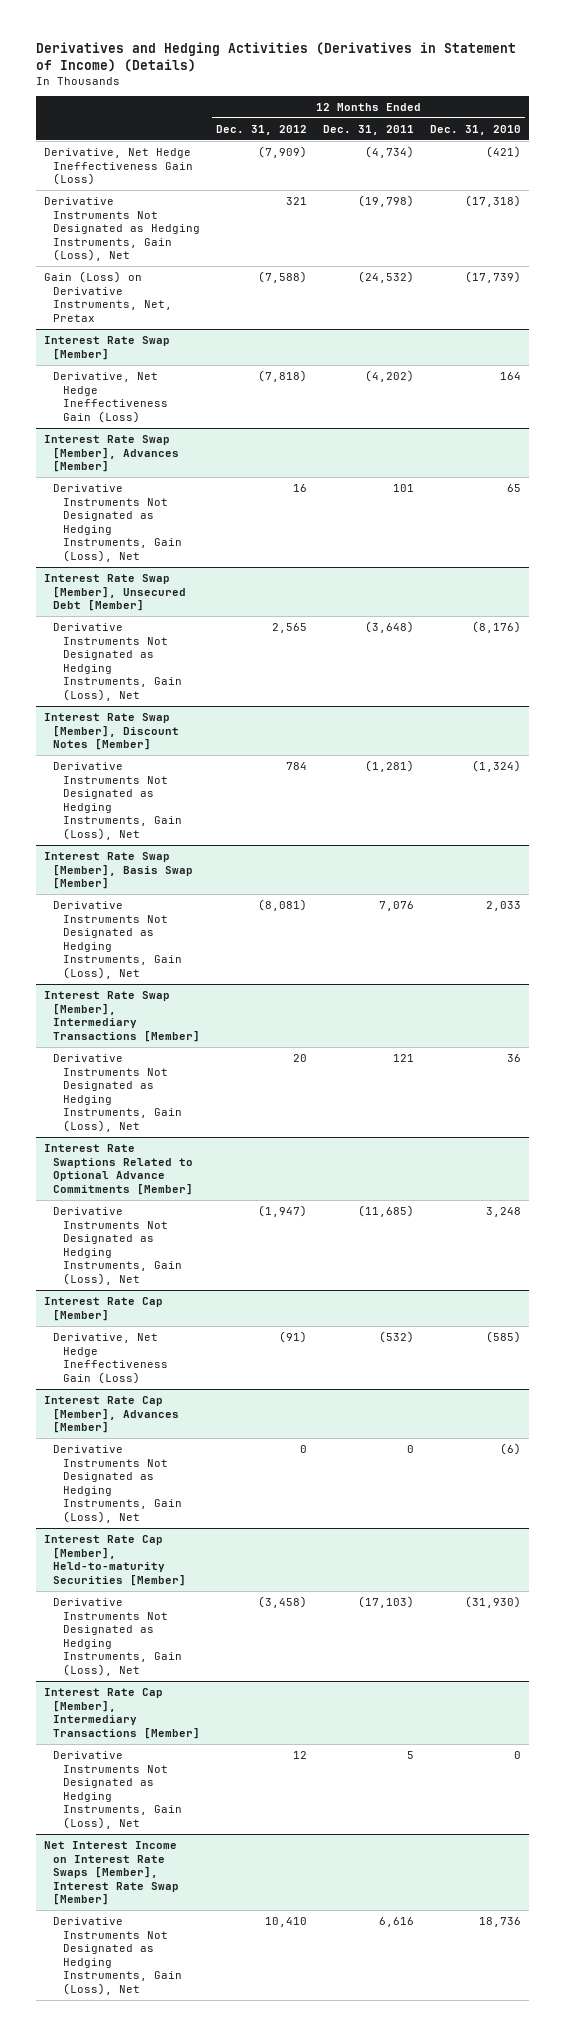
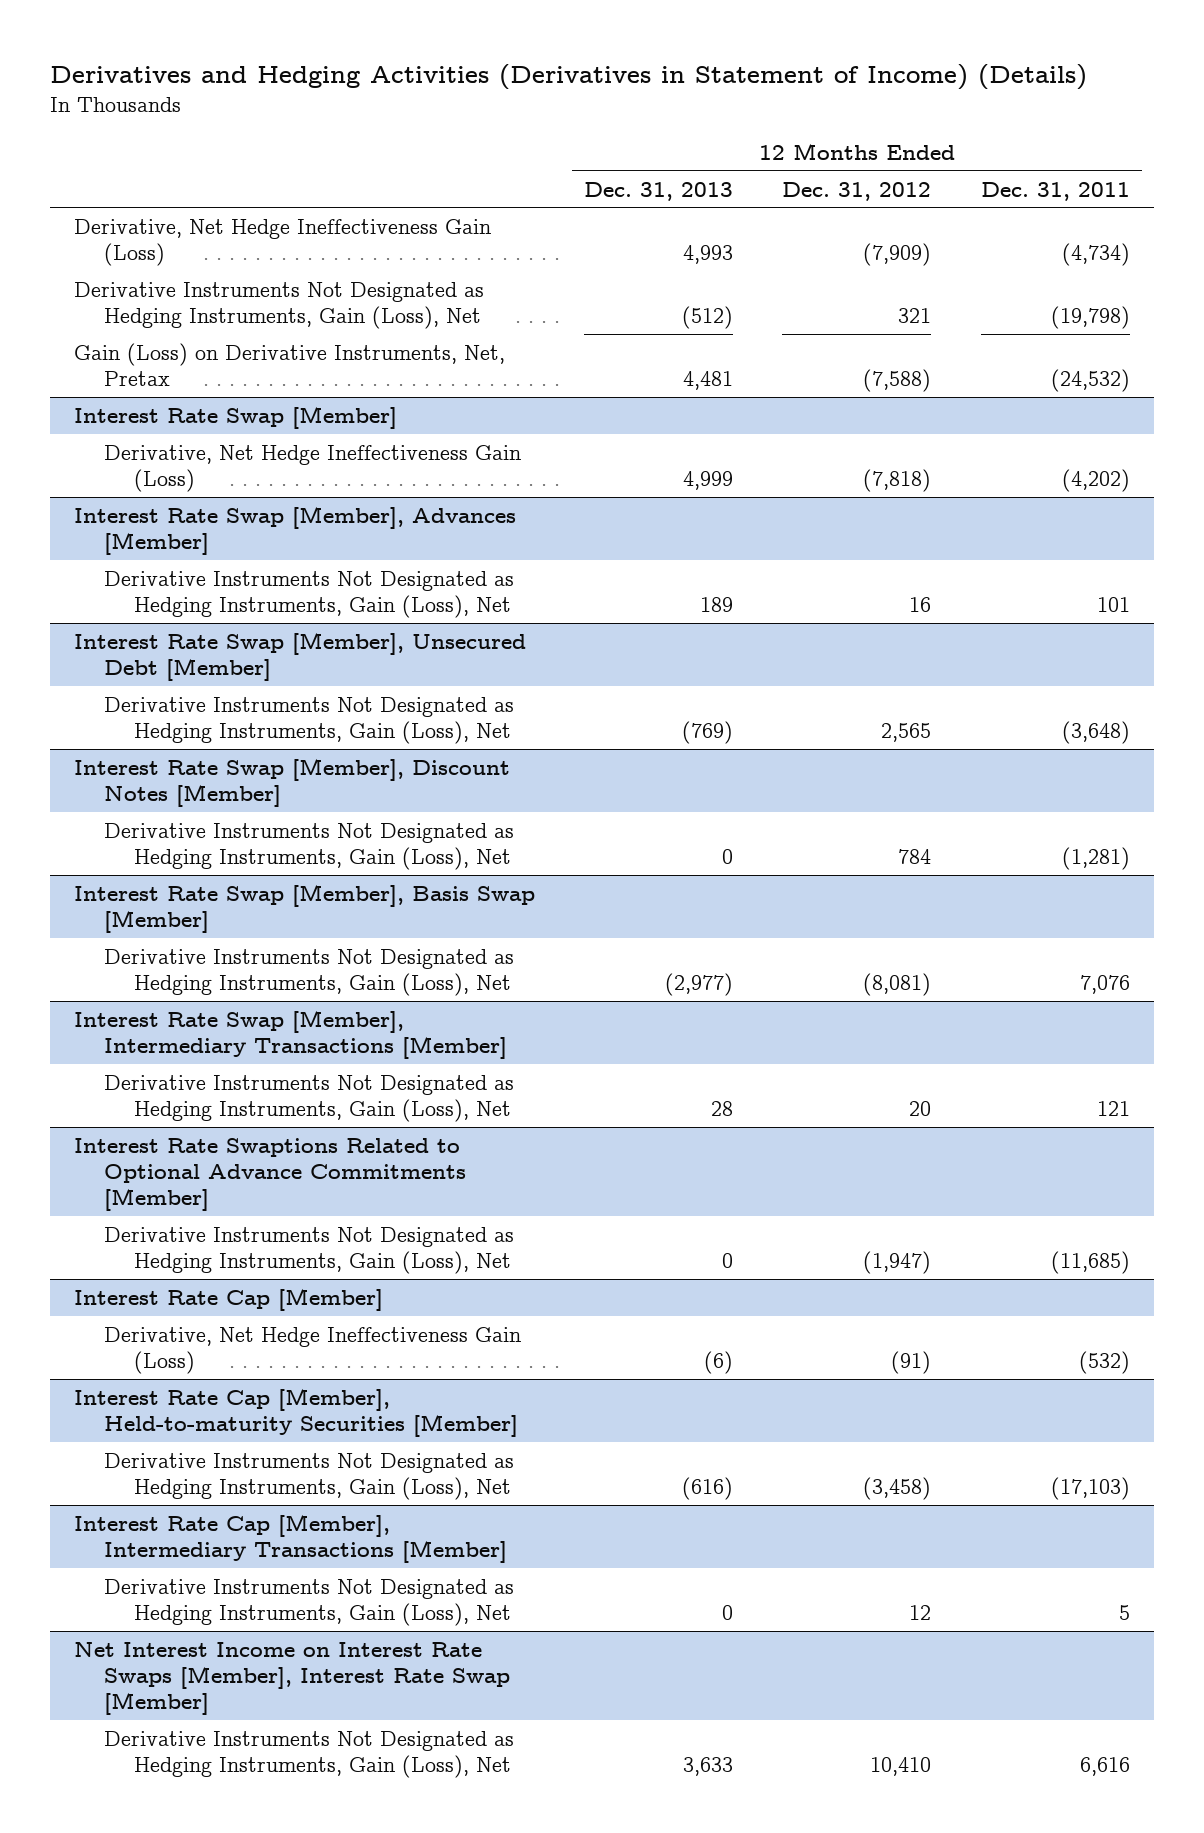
[430,124,522,135] Dec. 31, 2010 -> none
none -> [584,181,734,201] Dec. 31, 2013
[43,1396,180,1434] Interest Rate Cap [Member], Advances [Member] -> none
[53,1445,182,1523] Derivative Instruments Not Designated as Hedging Instruments, Gain (Loss), Net -> none

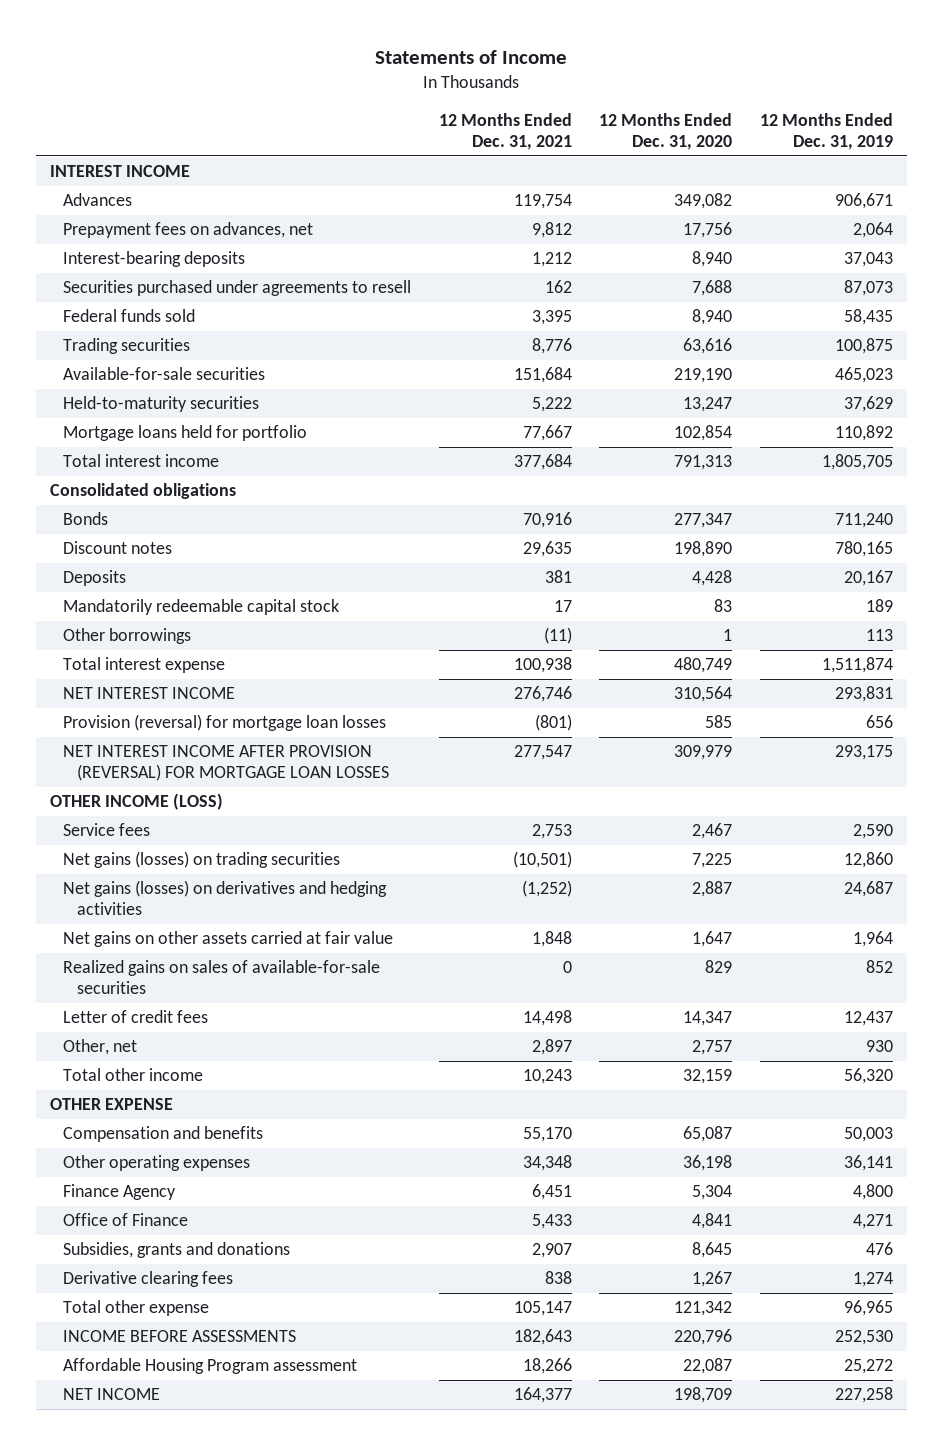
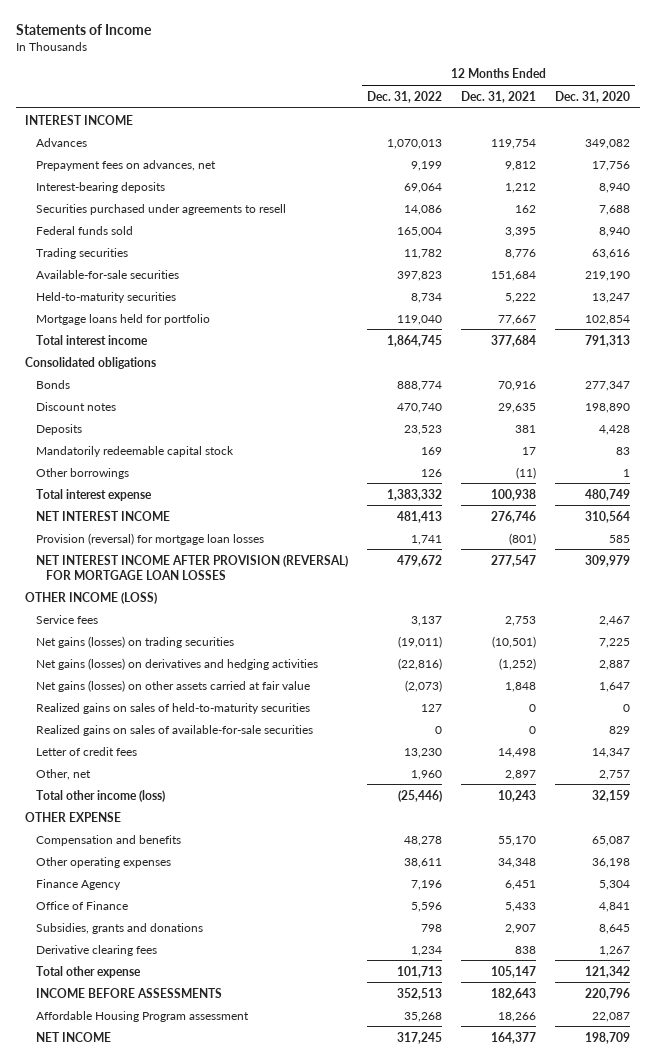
[759,113,893,150] 12 Months Ended Dec. 31, 2019 -> none
none -> [366,90,442,103] Dec. 31, 2022
[63,931,394,948] Net gains on other assets carried at fair value -> [35,679,310,692] Net gains (losses) on other assets carried at fair value
none -> [35,702,310,714] Realized gains on sales of held-to-maturity securities
[63,1068,204,1082] Total other income -> [35,789,165,802] Total other income (loss)

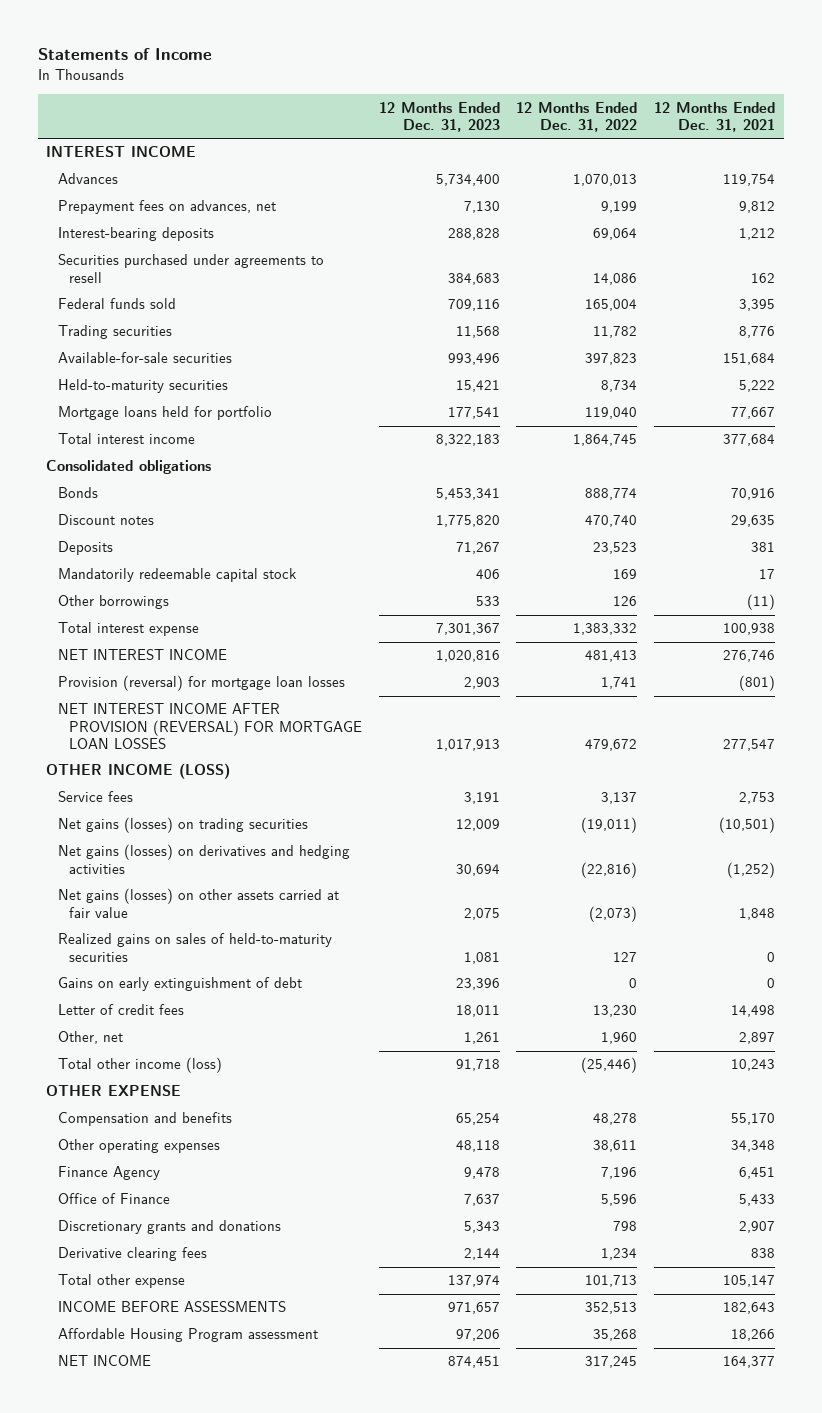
[555,90,631,103] Dec. 31, 2020 -> none
none -> [378,101,500,133] 12 Months Ended Dec. 31, 2023
[35,724,313,736] Realized gains on sales of available-for-sale securities -> none
none -> [57,977,302,992] Gains on early extinguishment of debt
[35,922,203,934] Subsidies, grants and donations -> [57,1220,281,1235] Discretionary grants and donations

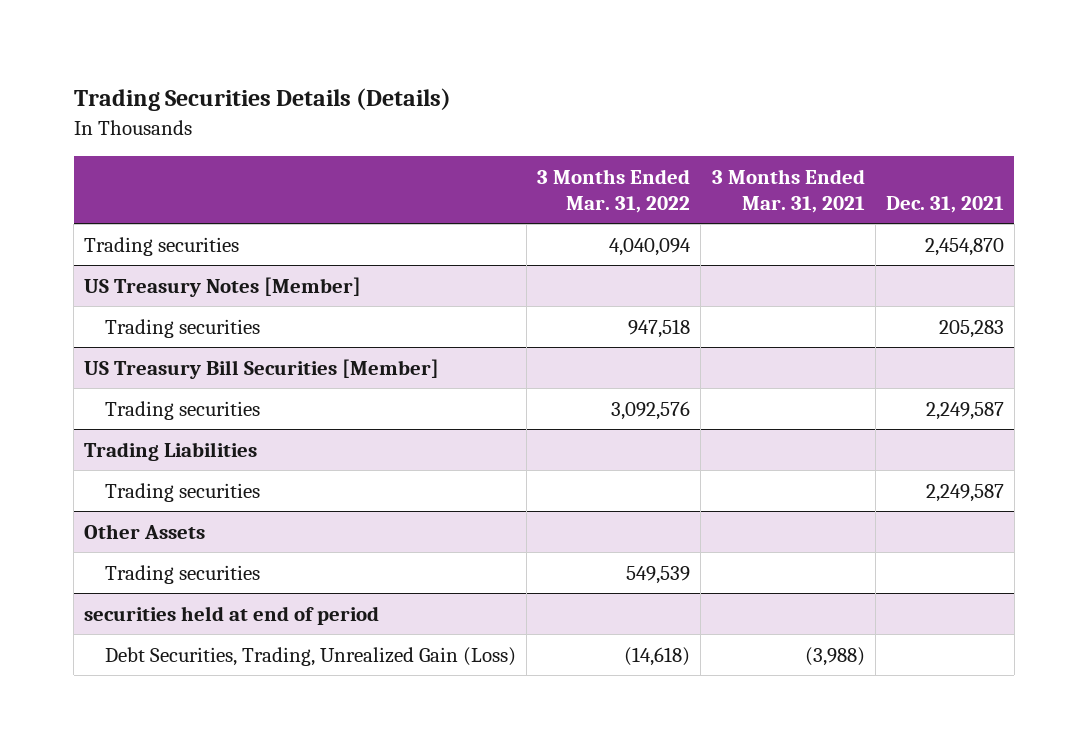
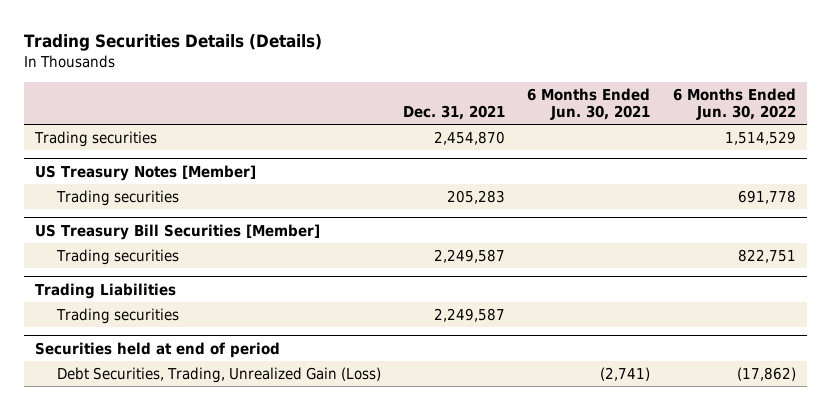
[537,168,691,213] 3 Months Ended Mar. 31, 2022 -> none
[711,168,865,213] 3 Months Ended Mar. 31, 2021 -> none
none -> [527,87,651,121] 6 Months Ended Jun. 30, 2021
none -> [672,87,796,121] 6 Months Ended Jun. 30, 2022
[84,523,206,539] Other Assets -> none
[105,564,261,584] Trading securities -> none
[84,605,380,625] securities held at end of period -> [35,341,281,358] Securities held at end of period

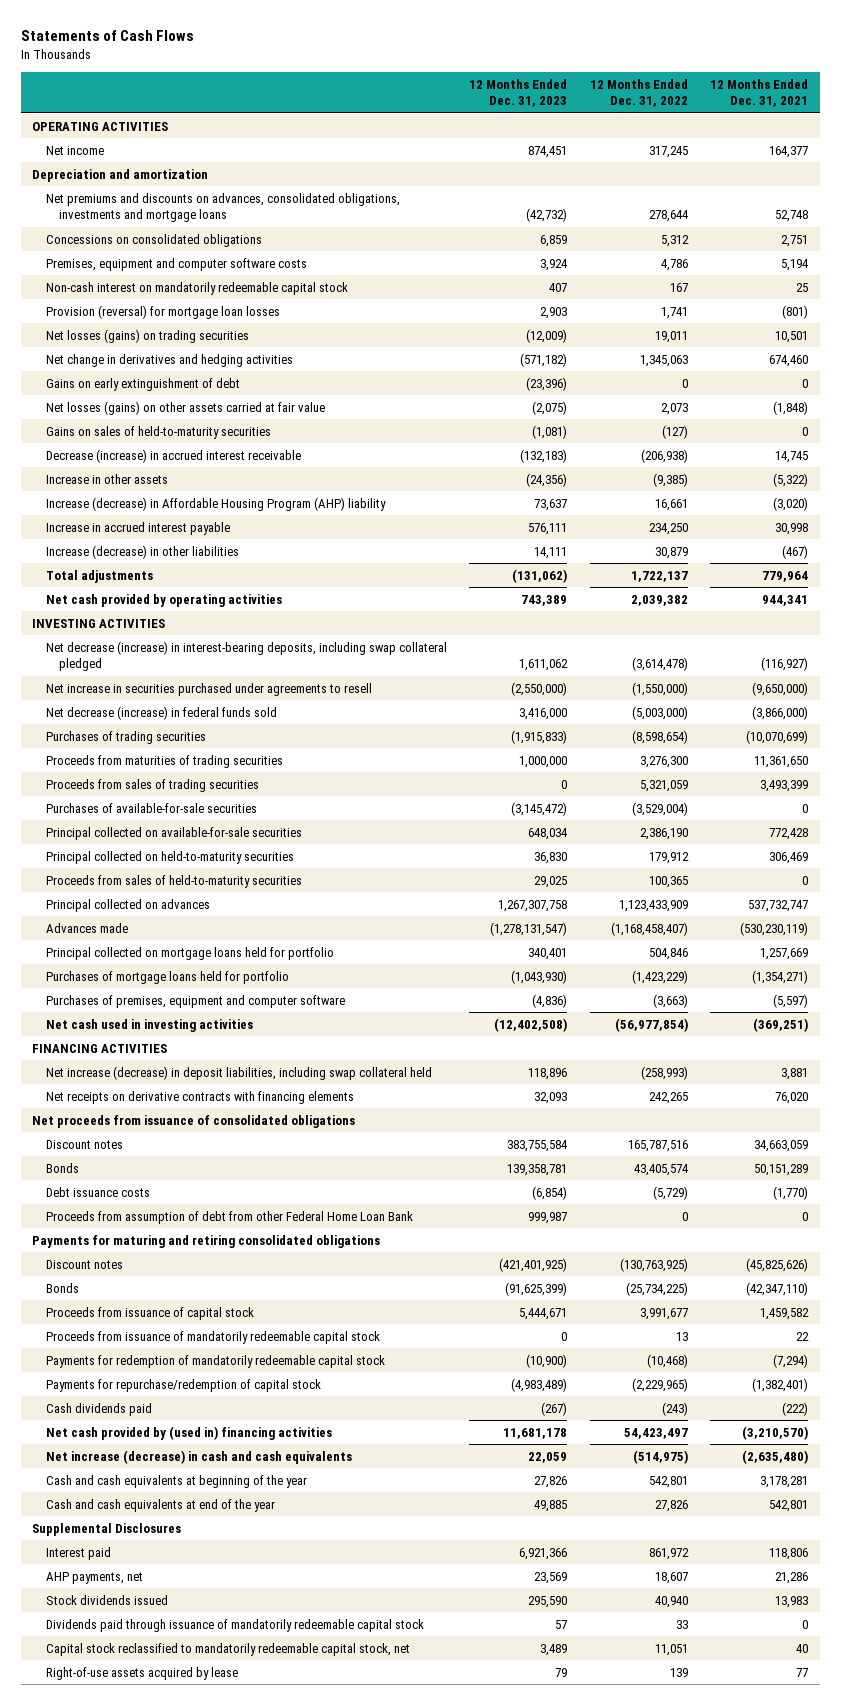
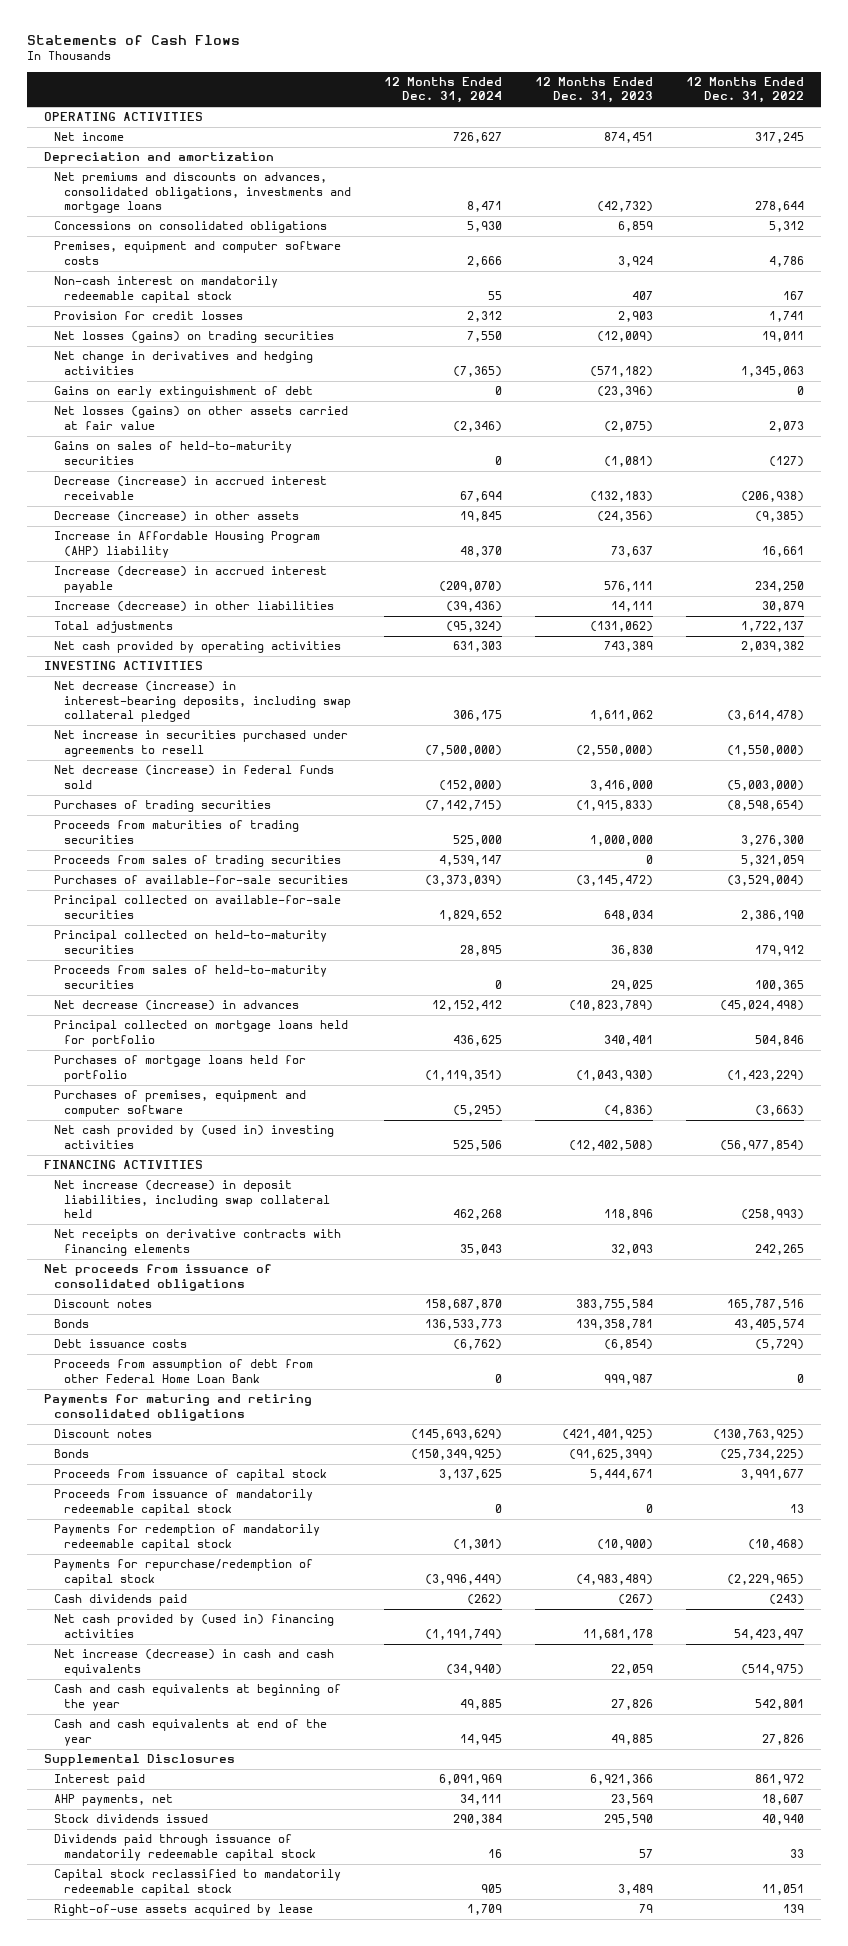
[710,78,809,108] 12 Months Ended Dec. 31, 2021 -> none
none -> [383,76,502,104] 12 Months Ended Dec. 31, 2024
[45,304,280,319] Provision (reversal) for mortgage loan losses -> [53,311,243,321] Provision for credit losses
[45,473,168,484] Increase in other assets -> [53,511,299,523] Decrease (increase) in other assets
[45,496,386,511] Increase (decrease) in Affordable Housing Program (AHP) liability -> [53,531,320,558] Increase in Affordable Housing Program (AHP) liability
[45,521,230,535] Increase in accrued interest payable -> [53,566,327,593] Increase (decrease) in accrued interest payable
[45,898,210,912] Principal collected on advances -> none
[45,922,128,933] Advances made -> none
none -> [53,1000,299,1012] Net decrease (increase) in advances
[45,1018,253,1032] Net cash used in investing activities -> [53,1125,334,1149] Net cash provided by (used in) investing activities
[45,1642,410,1656] Capital stock reclassified to mandatorily redeemable capital stock, net -> [53,1869,341,1896] Capital stock reclassified to mandatorily redeemable capital stock

